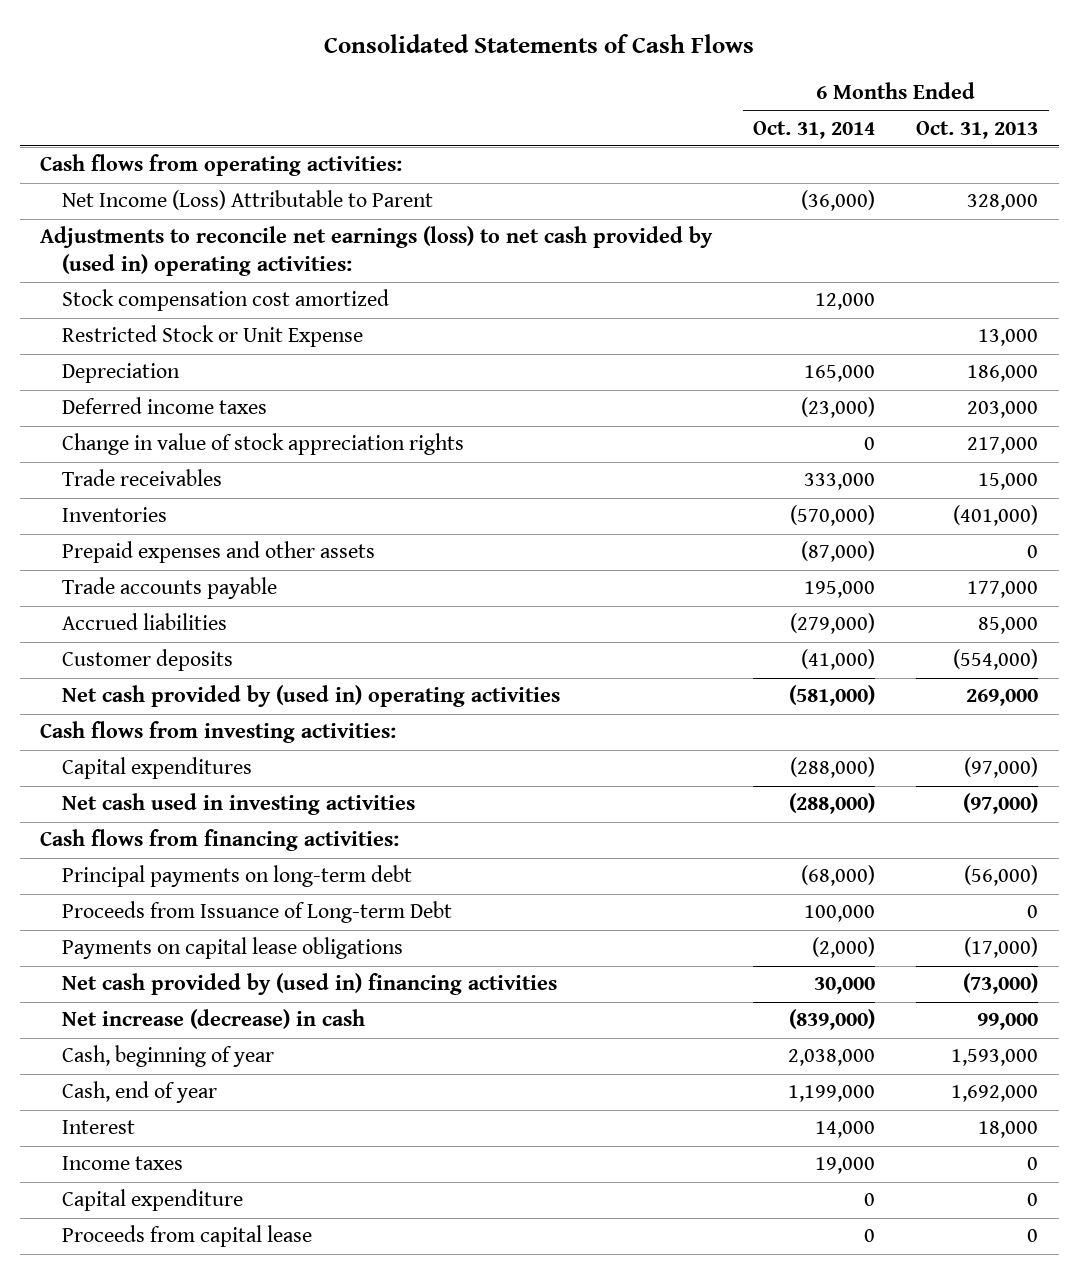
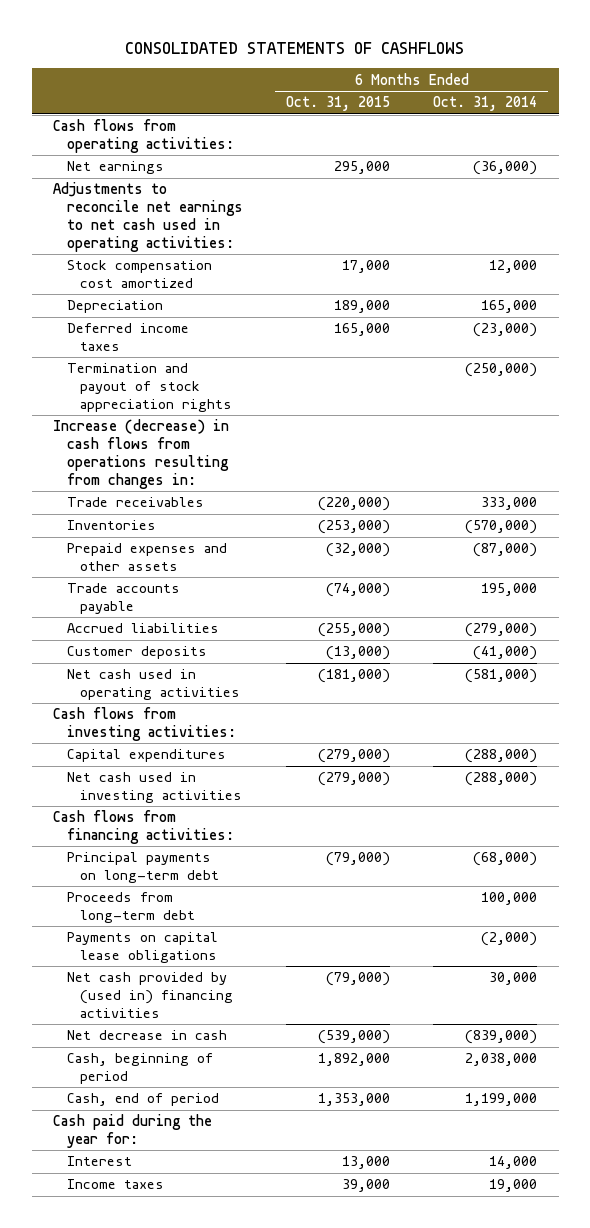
[324,34,755,54] Consolidated Statements of Cash Flows -> [125,42,465,55] CONSOLIDATED STATEMENTS OF CASHFLOWS
[916,120,1039,139] Oct. 31, 2013 -> none
none -> [285,96,390,112] Oct. 31, 2015
[62,190,434,211] Net Income (Loss) Attributable to Parent -> [66,161,164,175] Net earnings
[40,226,714,276] Adjustments to reconcile net earnings (loss) to net cash provided by (used in) operating activities: -> [53,182,243,252] Adjustments to reconcile net earnings to net cash used in operating activities:
[62,325,364,348] Restricted Stock or Unit Expense -> none
[62,433,465,456] Change in value of stock appreciation rights -> none
none -> [66,363,233,412] Termination and payout of stock appreciation rights
none -> [53,419,230,489] Increase (decrease) in cash flows from operations resulting from changes in:
[62,685,561,708] Net cash provided by (used in) operating activities -> [66,669,241,701] Net cash used in operating activities
[62,901,453,924] Proceeds from Issuance of Long-term Debt -> [66,892,196,924] Proceeds from long-term debt
[62,1009,366,1030] Net increase (decrease) in cash -> [66,1030,227,1041] Net decrease in cash
[62,1045,275,1068] Cash, beginning of year -> [66,1053,213,1085] Cash, beginning of period
[62,1081,218,1104] Cash, end of year -> [66,1093,219,1107] Cash, end of period
none -> [53,1114,213,1149] Cash paid during the year for:
[62,1189,244,1212] Capital expenditure -> none
[62,1225,313,1248] Proceeds from capital lease -> none

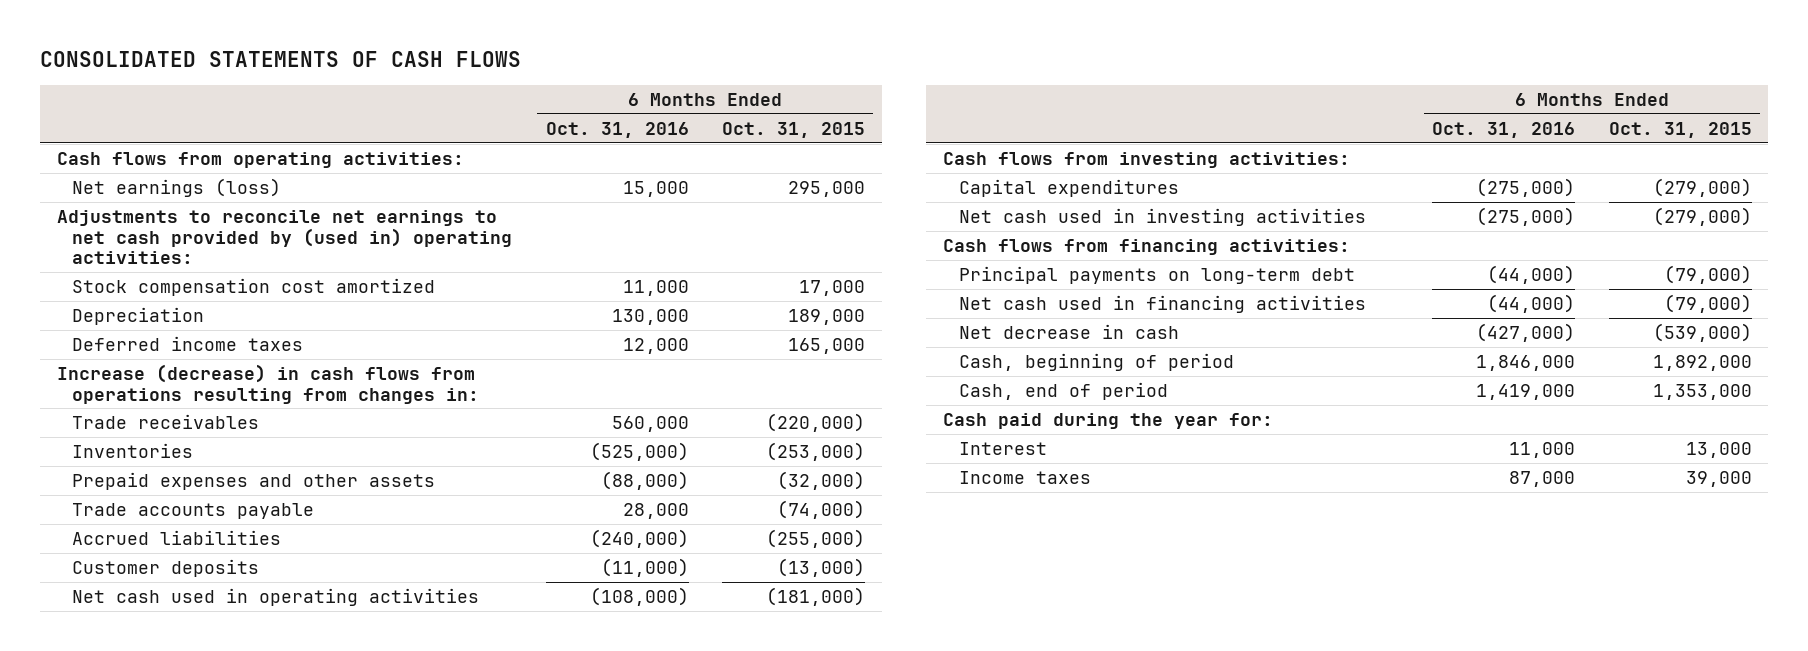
[125,42,465,55] CONSOLIDATED STATEMENTS OF CASHFLOWS -> [39,51,521,68] CONSOLIDATED STATEMENTS OF CASH FLOWS
[433,96,538,112] Oct. 31, 2014 -> none
none -> [545,121,689,138] Oct. 31, 2016
[66,161,164,175] Net earnings -> [72,177,282,197] Net earnings (loss)
[53,182,243,252] Adjustments to reconcile net earnings to net cash used in operating activities: -> [56,209,513,265] Adjustments to reconcile net earnings to net cash provided by (used in) operating activities:
[66,363,233,412] Termination and payout of stock appreciation rights -> none
[66,892,196,924] Proceeds from long-term debt -> none
[66,932,218,964] Payments on capital lease obligations -> none
[66,972,234,1018] Net cash provided by (used in) financing activities -> [958,294,1366,313] Net cash used in financing activities

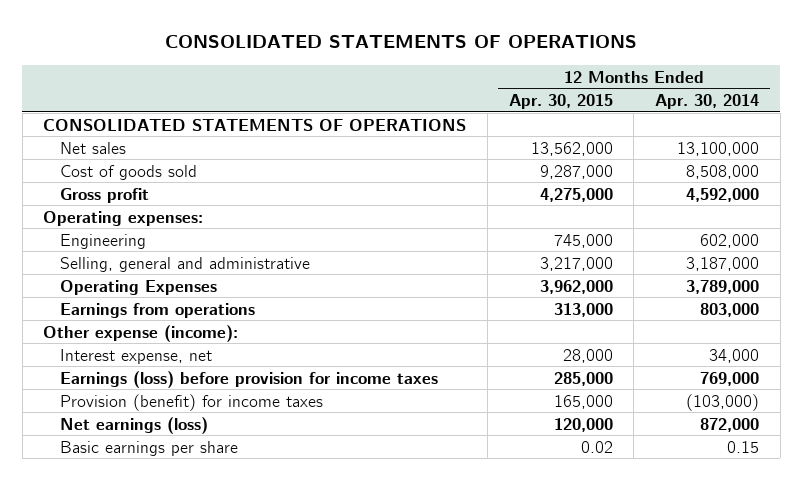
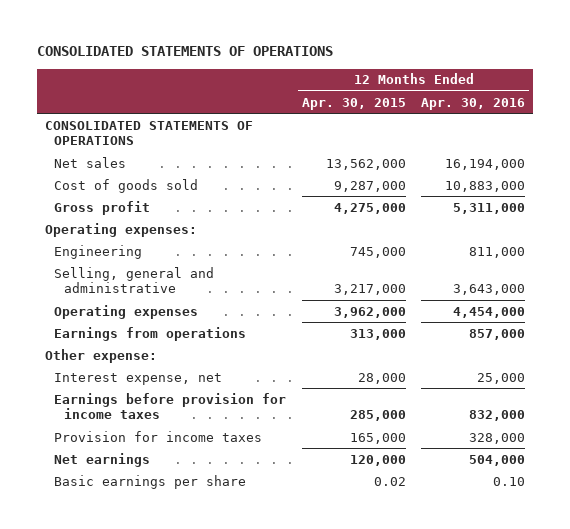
[655,94,760,110] Apr. 30, 2014 -> none
none -> [421,97,526,110] Apr. 30, 2016
[59,279,217,295] Operating Expenses -> [54,304,199,319] Operating expenses
[43,324,239,342] Other expense (income): -> [44,348,157,363] Other expense:
[59,370,438,388] Earnings (loss) before provision for income taxes -> [54,392,287,420] Earnings before provision for income taxes
[59,393,323,411] Provision (benefit) for income taxes -> [54,430,263,442] Provision for income taxes
[59,416,208,434] Net earnings (loss) -> [54,452,151,467] Net earnings

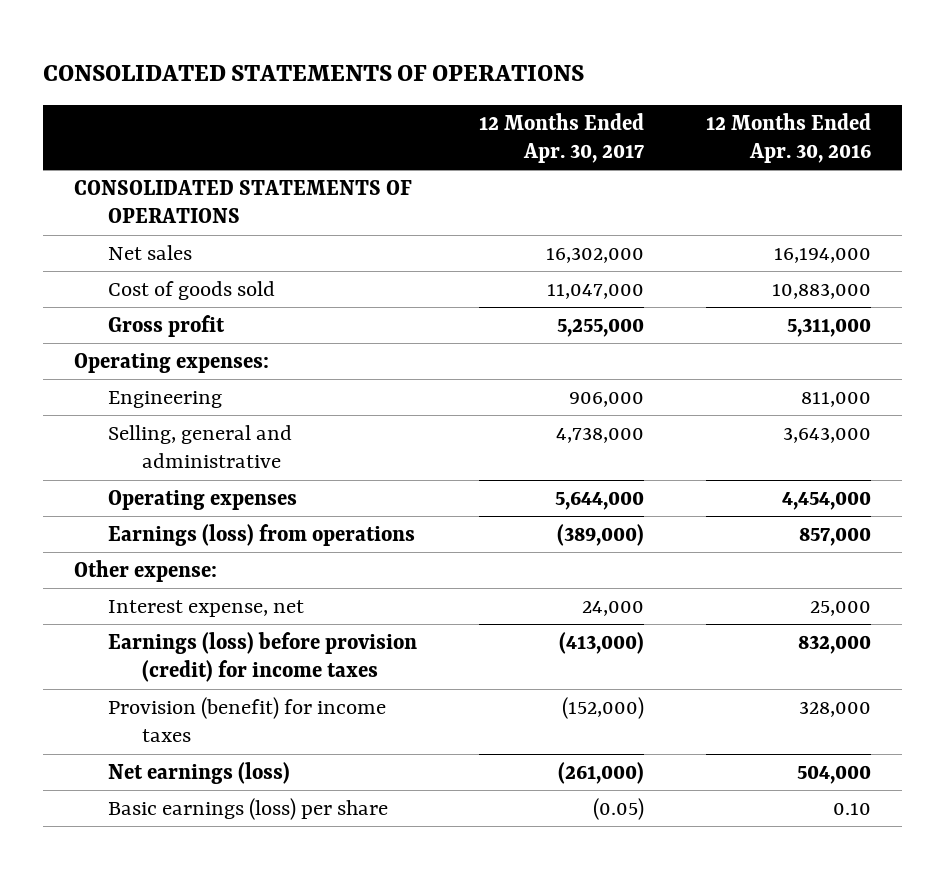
[301,97,406,110] Apr. 30, 2015 -> none
none -> [479,112,645,164] 12 Months Ended Apr. 30, 2017
[54,326,247,341] Earnings from operations -> [108,524,416,547] Earnings (loss) from operations
[54,392,287,420] Earnings before provision for income taxes -> [108,632,418,683] Earnings (loss) before provision (credit) for income taxes
[54,430,263,442] Provision for income taxes -> [108,697,387,743] Provision (benefit) for income taxes
[54,452,151,467] Net earnings -> [108,762,291,785] Net earnings (loss)
[54,474,247,489] Basic earnings per share -> [108,798,389,821] Basic earnings (loss) per share

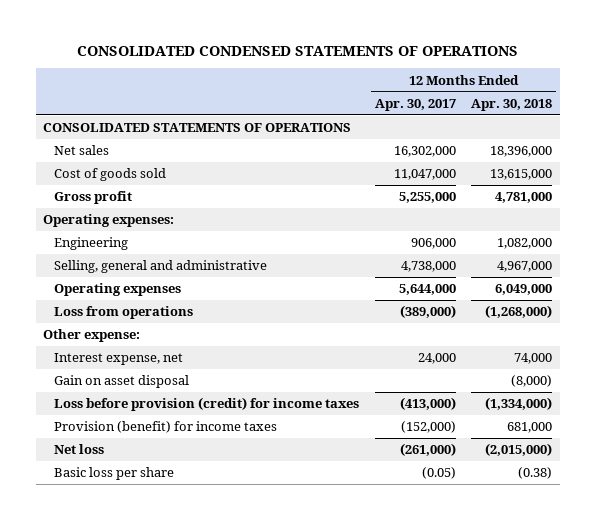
[43,64,585,81] CONSOLIDATED STATEMENTS OF OPERATIONS -> [76,45,518,56] CONSOLIDATED CONDENSED STATEMENTS OF OPERATIONS
[706,112,872,164] 12 Months Ended Apr. 30, 2016 -> none
none -> [471,98,553,111] Apr. 30, 2018
[108,524,416,547] Earnings (loss) from operations -> [54,306,194,320] Loss from operations
none -> [54,375,190,389] Gain on asset disposal
[108,632,418,683] Earnings (loss) before provision (credit) for income taxes -> [54,397,360,412] Loss before provision (credit) for income taxes
[108,762,291,785] Net earnings (loss) -> [54,444,105,455] Net loss
[108,798,389,821] Basic earnings (loss) per share -> [54,467,175,481] Basic loss per share

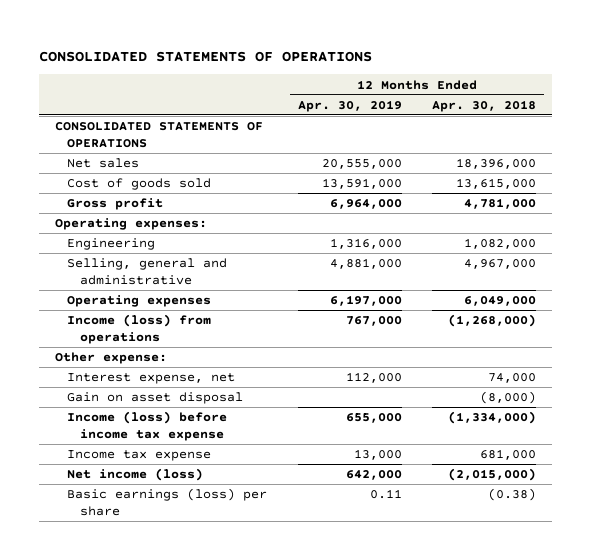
[76,45,518,56] CONSOLIDATED CONDENSED STATEMENTS OF OPERATIONS -> [39,50,373,62] CONSOLIDATED STATEMENTS OF OPERATIONS
[374,98,456,111] Apr. 30, 2017 -> none
none -> [297,99,402,112] Apr. 30, 2019
[54,306,194,320] Loss from operations -> [67,314,212,344] Income (loss) from operations
[54,397,360,412] Loss before provision (credit) for income taxes -> [67,411,228,441] Income (loss) before income tax expense
[54,421,278,434] Provision (benefit) for income taxes -> [67,450,212,462] Income tax expense
[54,444,105,455] Net loss -> [67,468,204,482] Net income (loss)
[54,467,175,481] Basic loss per share -> [67,488,268,516] Basic earnings (loss) per share

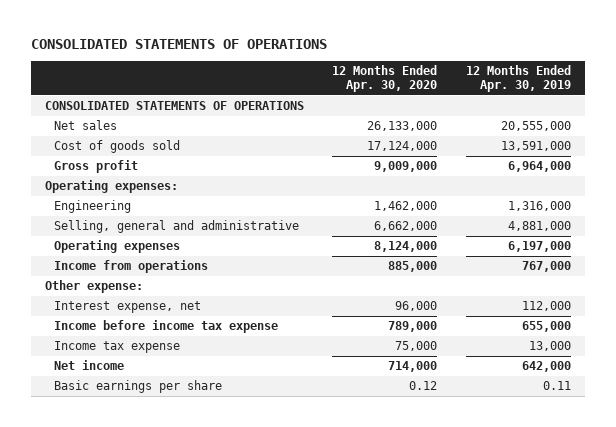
[432,99,537,112] Apr. 30, 2018 -> none
none -> [332,65,438,93] 12 Months Ended Apr. 30, 2020
[67,314,212,344] Income (loss) from operations -> [54,260,209,274] Income from operations
[67,392,244,405] Gain on asset disposal -> none
[67,411,228,441] Income (loss) before income tax expense -> [54,320,279,334] Income before income tax expense
[67,468,204,482] Net income (loss) -> [54,360,125,371] Net income
[67,488,268,516] Basic earnings (loss) per share -> [54,380,223,394] Basic earnings per share

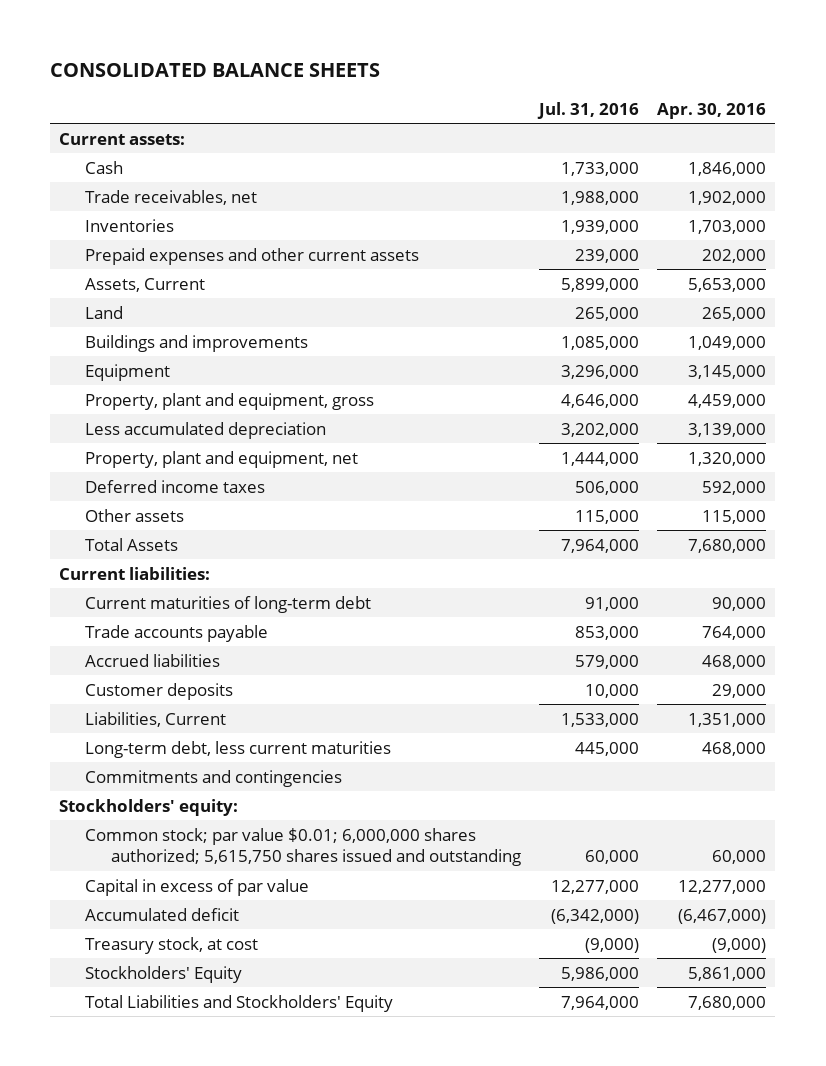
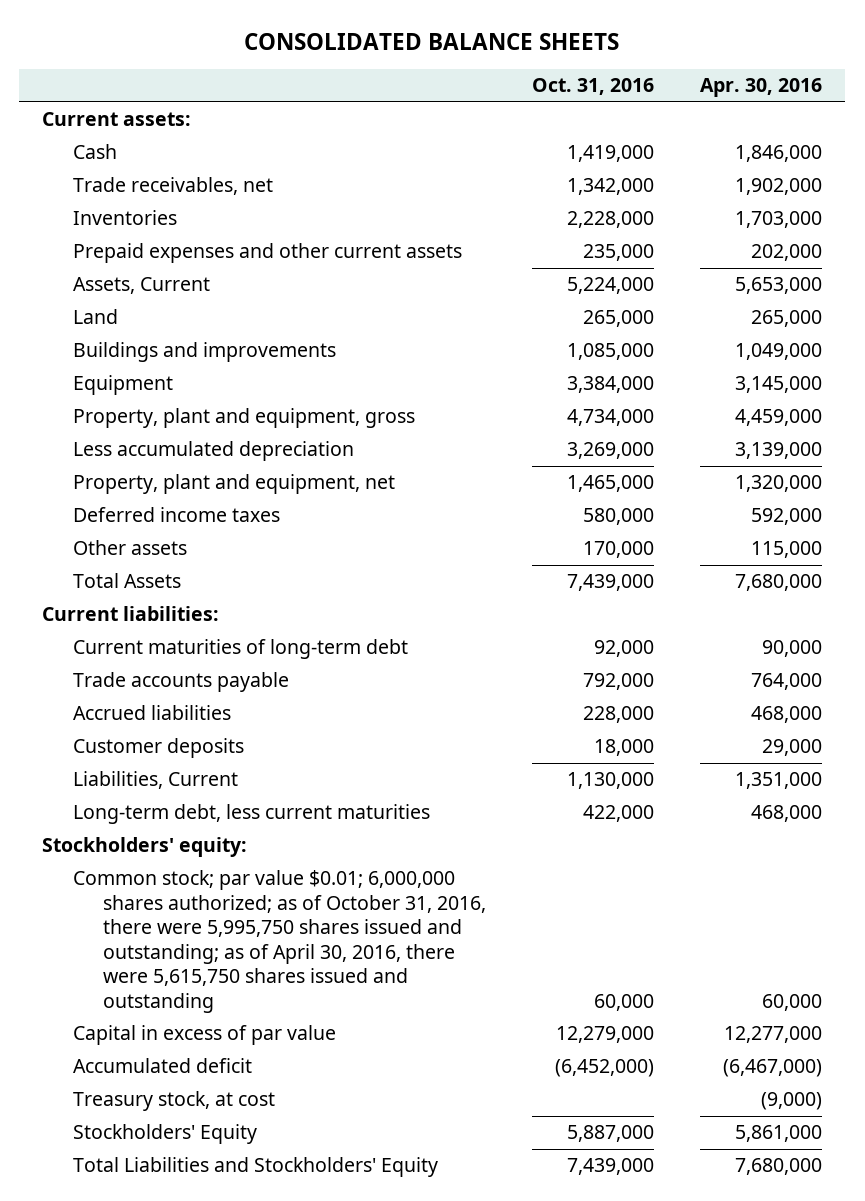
[537,101,640,119] Jul. 31, 2016 -> none
none -> [531,78,654,96] Oct. 31, 2016
[85,769,343,787] Commitments and contingencies -> none
[85,827,522,867] Common stock; par value $0.01; 6,000,000 shares authorized; 5,615,750 shares issued and outstanding -> [72,870,486,1013] Common stock; par value $0.01; 6,000,000 shares authorized; as of October 31, 2016, there were 5,995,750 shares issued and outstanding; as of April 30, 2016, there were 5,615,750 shares issued and outstanding

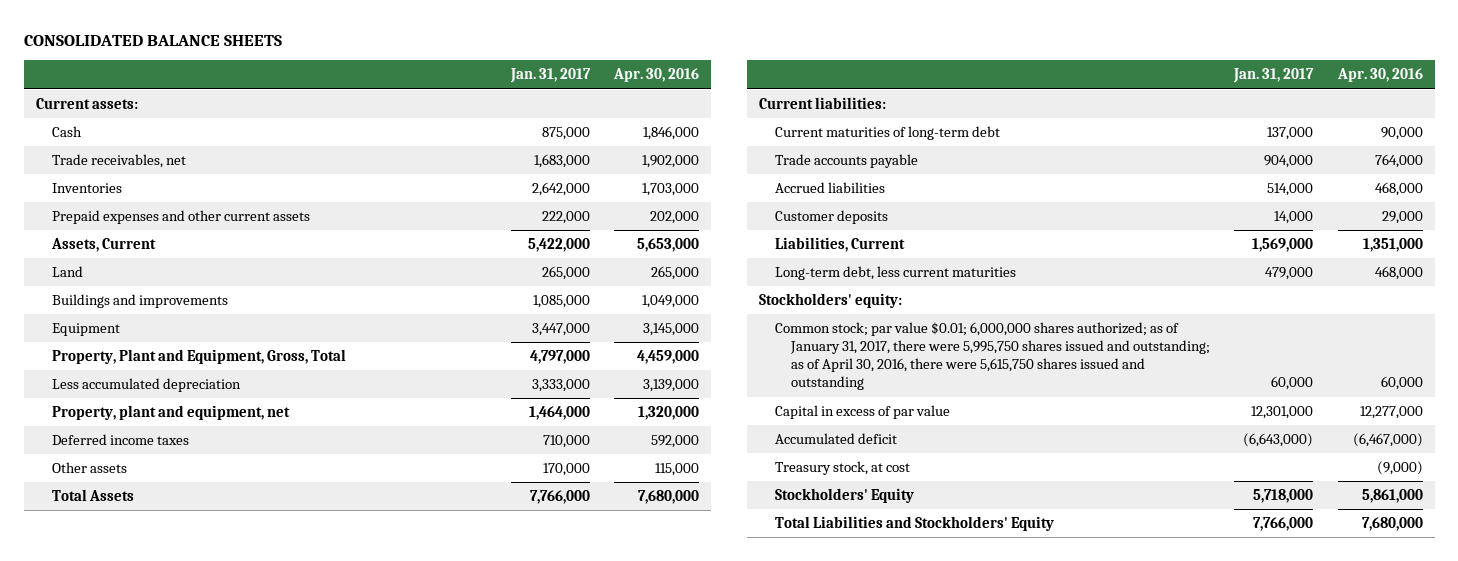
[531,78,654,96] Oct. 31, 2016 -> none
none -> [509,68,591,84] Jan. 31, 2017
[72,408,415,429] Property, plant and equipment, gross -> [51,349,346,365] Property, Plant and Equipment, Gross, Total
[72,870,486,1013] Common stock; par value $0.01; 6,000,000 shares authorized; as of October 31, 2016, there were 5,995,750 shares issued and outstanding; as of April 30, 2016, there were 5,615,750 shares issued and outstanding -> [775,322,1210,391] Common stock; par value $0.01; 6,000,000 shares authorized; as of January 31, 2017, there were 5,995,750 shares issued and outstanding; as of April 30, 2016, there were 5,615,750 shares issued and outstanding

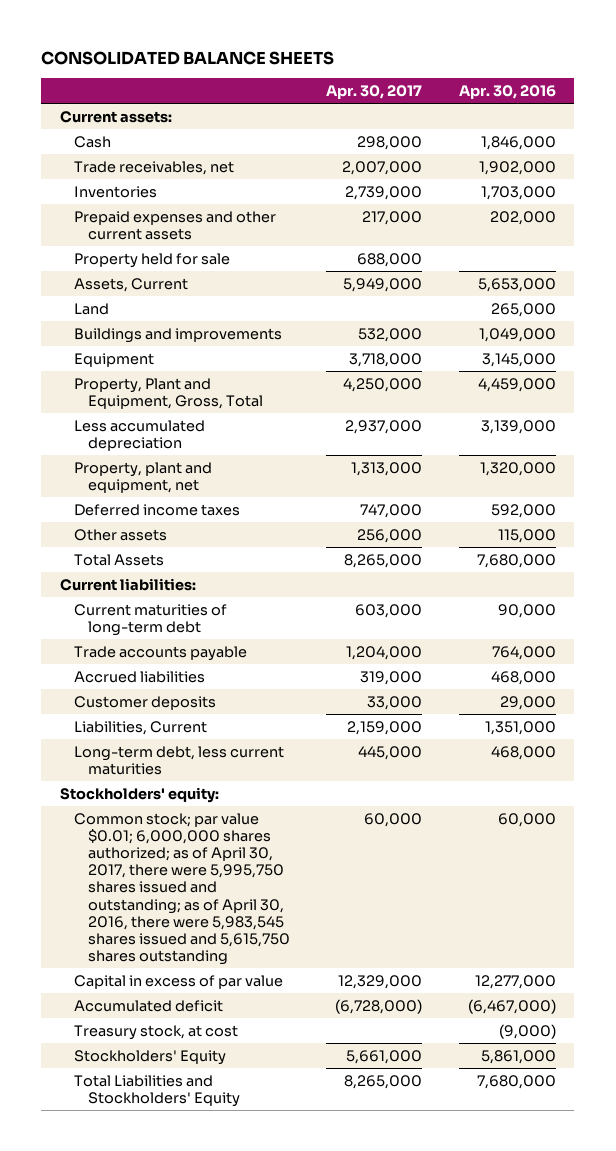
[509,68,591,84] Jan. 31, 2017 -> none
none -> [326,84,423,99] Apr. 30, 2017
none -> [73,252,230,268] Property held for sale
[775,322,1210,391] Common stock; par value $0.01; 6,000,000 shares authorized; as of January 31, 2017, there were 5,995,750 shares issued and outstanding; as of April 30, 2016, there were 5,615,750 shares issued and outstanding -> [73,812,290,966] Common stock; par value $0.01; 6,000,000 shares authorized; as of April 30, 2017, there were 5,995,750 shares issued and outstanding; as of April 30, 2016, there were 5,983,545 shares issued and 5,615,750 shares outstanding

